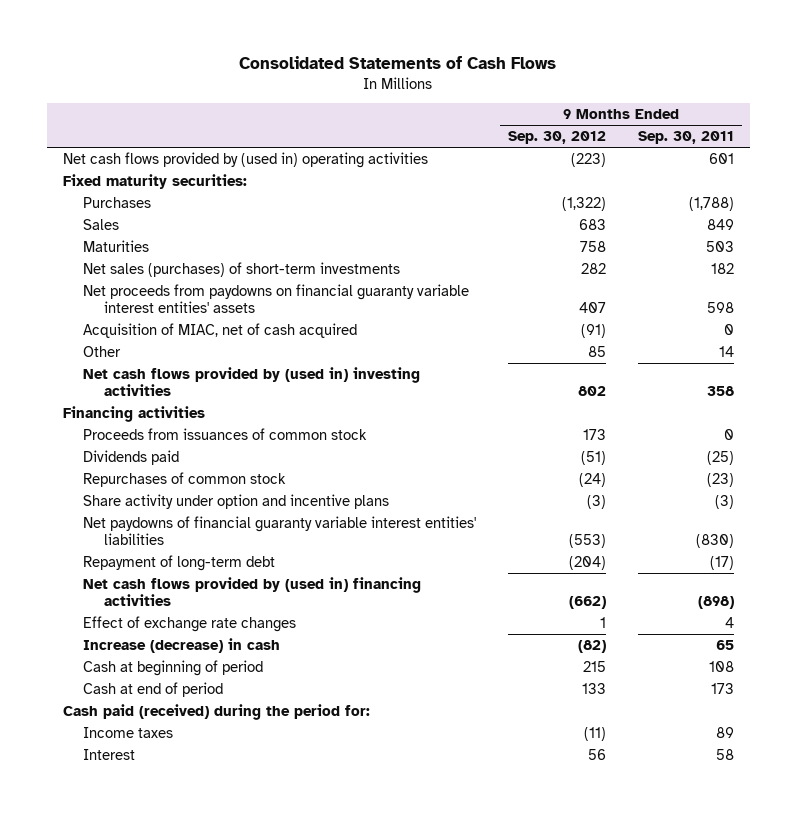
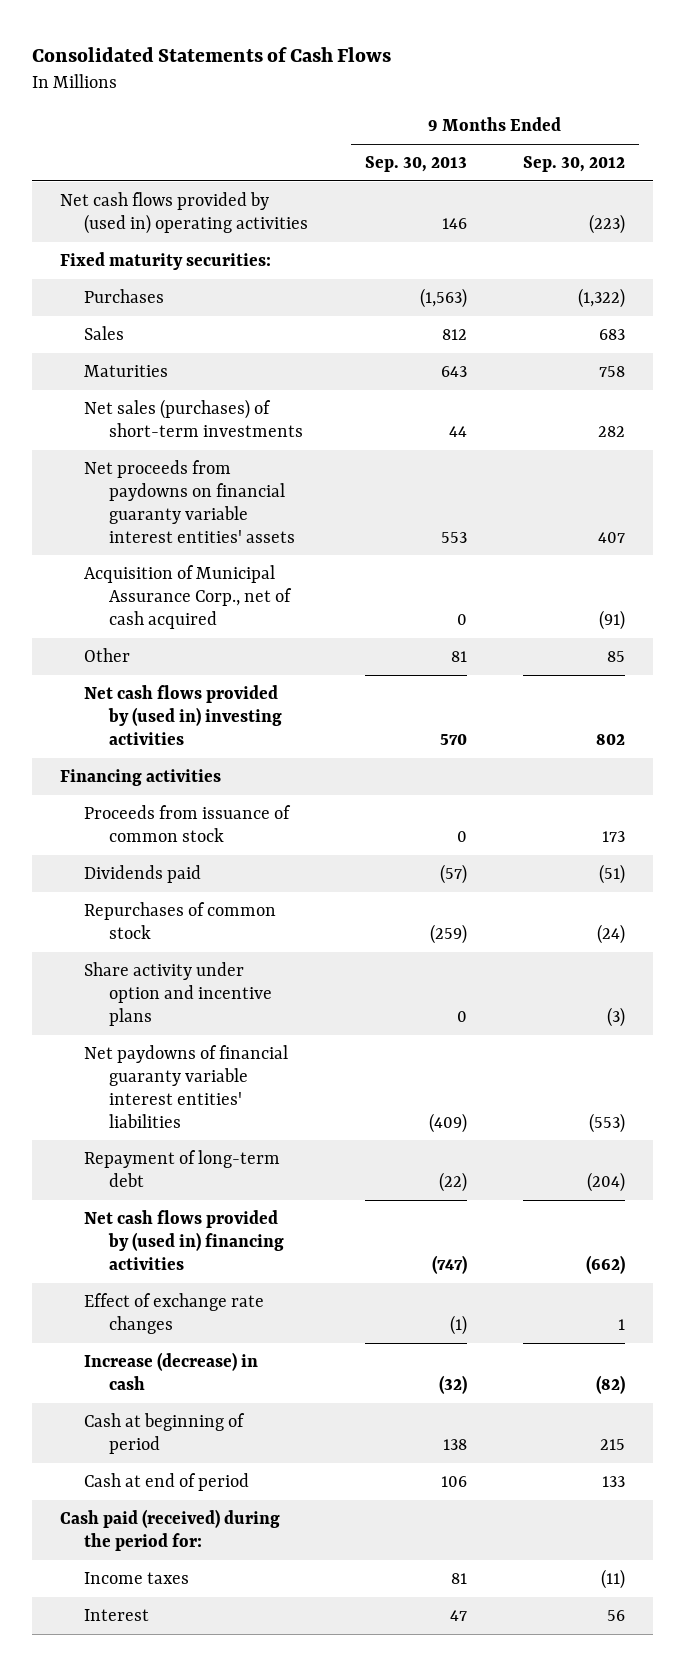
[637,130,734,144] Sep. 30, 2011 -> none
none -> [364,156,467,173] Sep. 30, 2013
[83,322,358,338] Acquisition of MIAC, net of cash acquired -> [84,564,293,629] Acquisition of Municipal Assurance Corp., net of cash acquired
[83,427,368,440] Proceeds from issuances of common stock -> [84,804,292,842] Proceeds from issuance of common stock

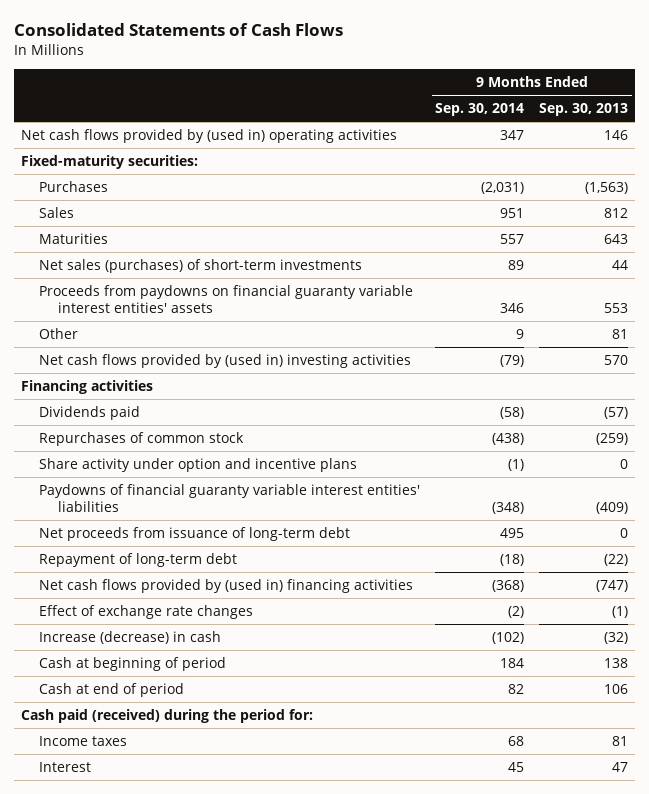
[522,156,625,173] Sep. 30, 2012 -> none
none -> [435,103,525,117] Sep. 30, 2014
[59,251,271,270] Fixed maturity securities: -> [21,155,199,170] Fixed-maturity securities:
[84,564,293,629] Acquisition of Municipal Assurance Corp., net of cash acquired -> none
[84,459,296,543] Net proceeds from paydowns on financial guaranty variable interest entities' assets -> [39,285,414,313] Proceeds from paydowns on financial guaranty variable interest entities' assets
[84,804,292,842] Proceeds from issuance of common stock -> none
[84,1044,289,1128] Net paydowns of financial guaranty variable interest entities' liabilities -> [39,484,421,512] Paydowns of financial guaranty variable interest entities' liabilities
none -> [39,527,351,542] Net proceeds from issuance of long-term debt

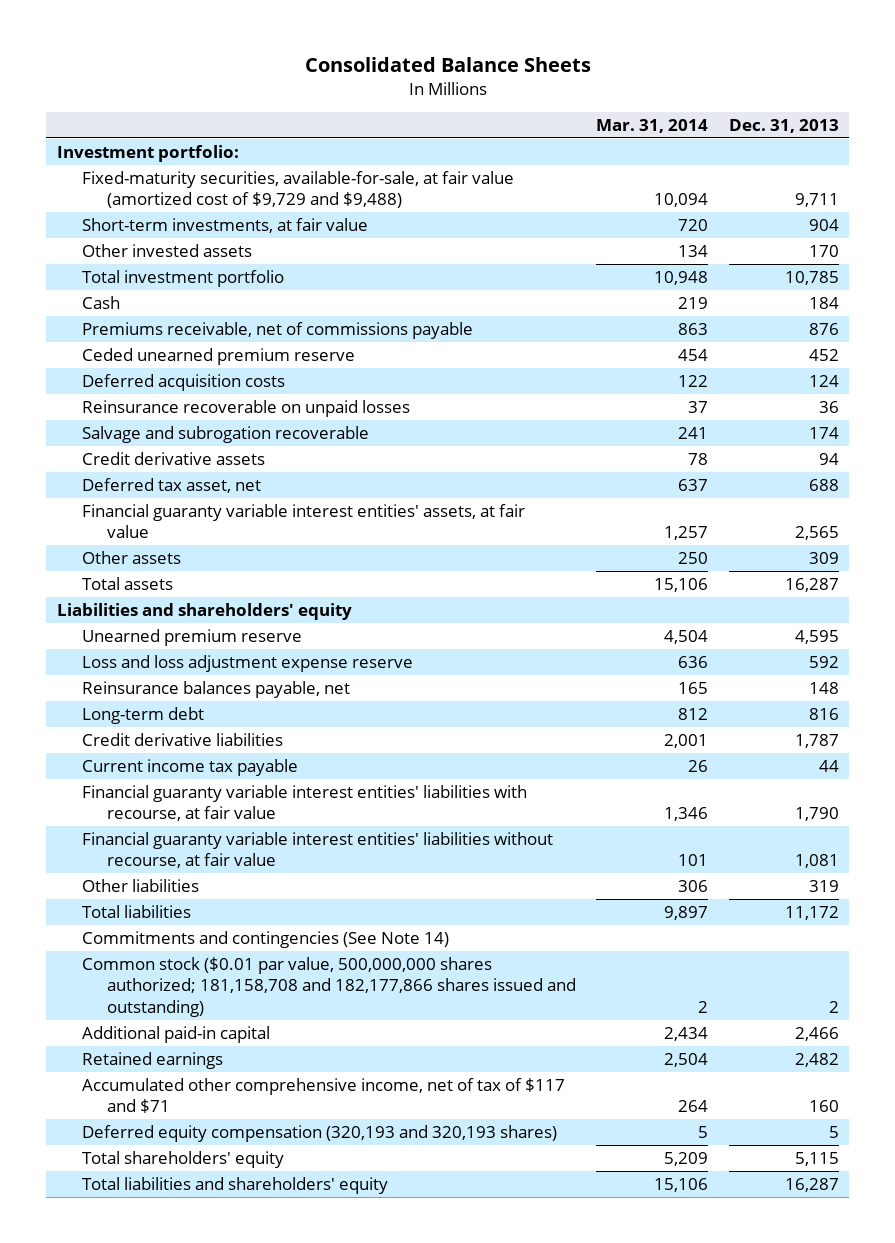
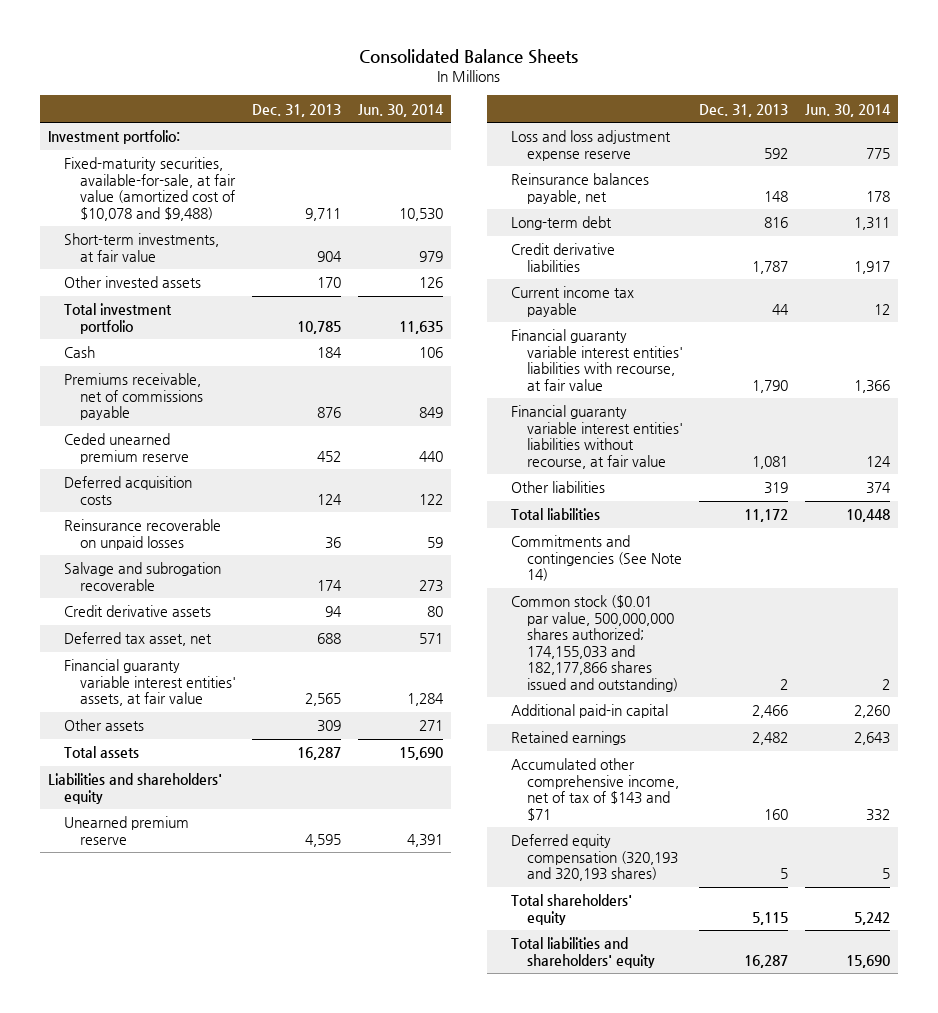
[596,118,709,133] Mar. 31, 2014 -> none
none -> [358,103,445,117] Jun. 30, 2014
[81,170,514,209] Fixed-maturity securities, available-for-sale, at fair value (amortized cost of $9,729 and $9,488) -> [64,157,236,221] Fixed-maturity securities, available-for-sale, at fair value (amortized cost of $10,078 and $9,488)
[81,956,577,1017] Common stock ($0.01 par value, 500,000,000 shares authorized; 181,158,708 and 182,177,866 shares issued and outstanding) -> [510,595,678,692] Common stock ($0.01 par value, 500,000,000 shares authorized; 174,155,033 and 182,177,866 shares issued and outstanding)
[81,1077,565,1114] Accumulated other comprehensive income, net of tax of $117 and $71 -> [510,758,679,821] Accumulated other comprehensive income, net of tax of $143 and $71

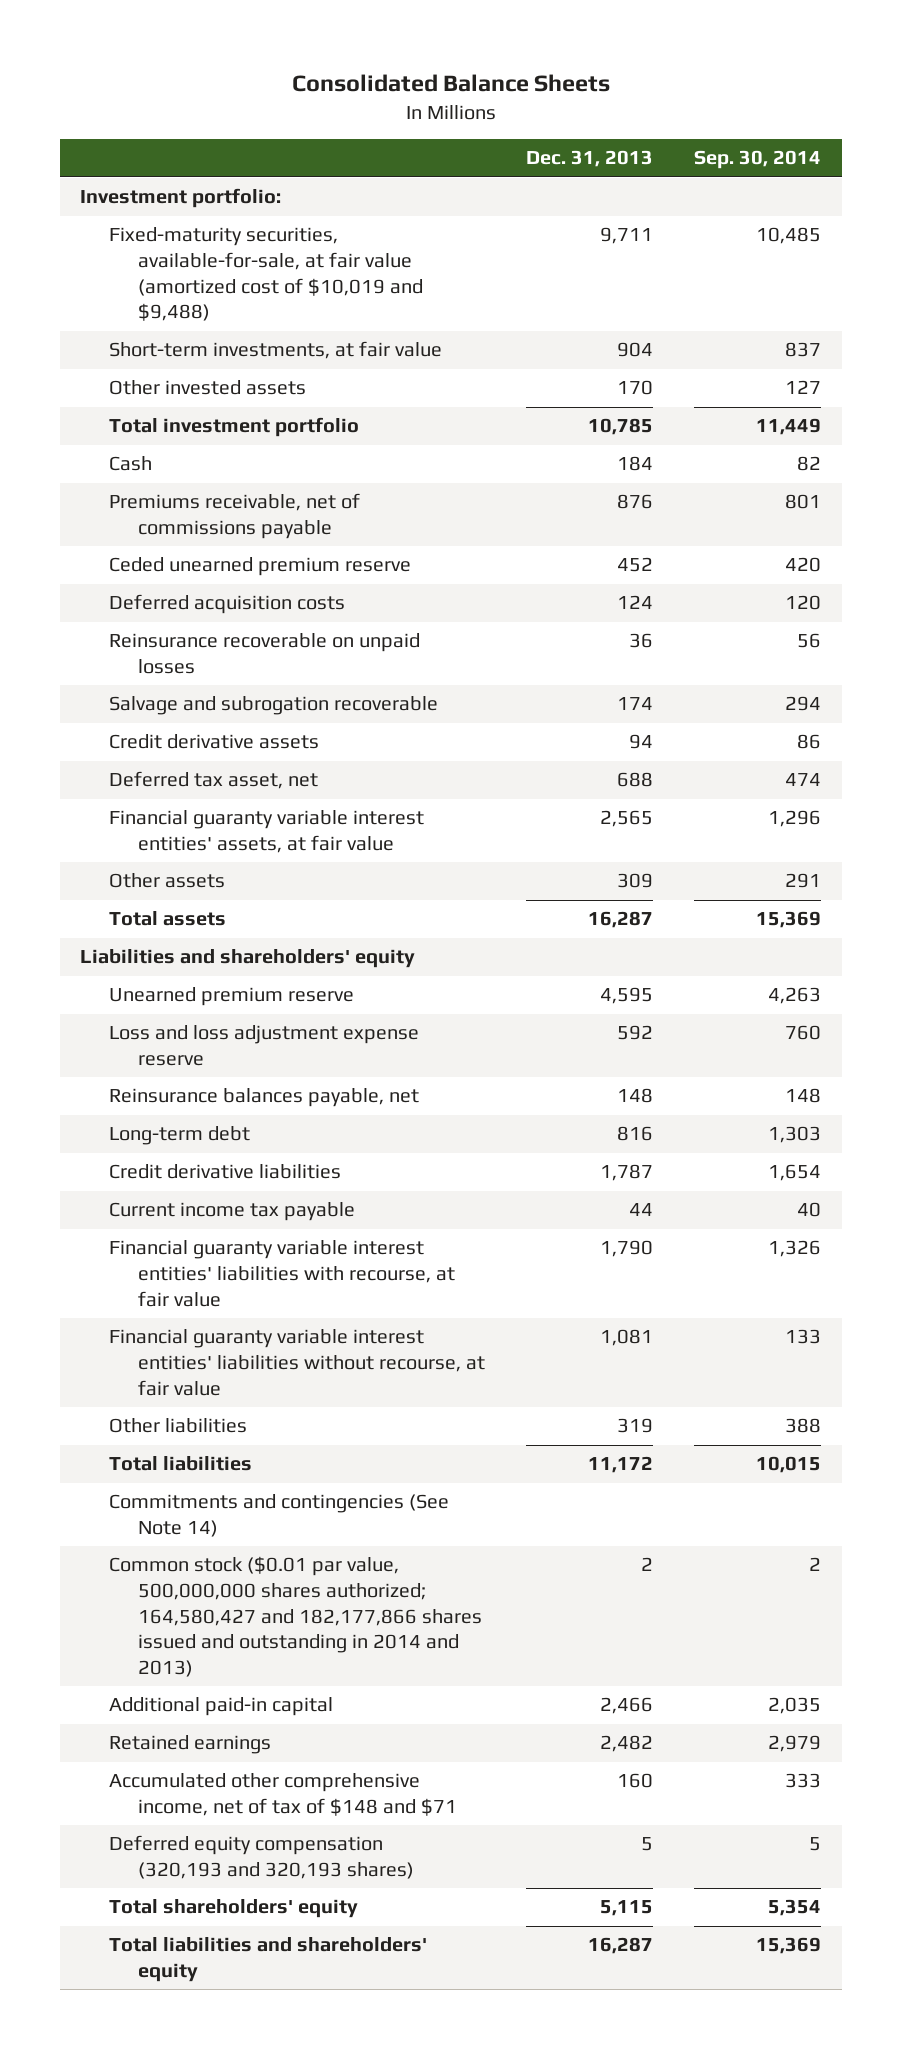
[358,103,445,117] Jun. 30, 2014 -> none
none -> [694,150,822,170] Sep. 30, 2014
[64,157,236,221] Fixed-maturity securities, available-for-sale, at fair value (amortized cost of $10,078 and $9,488) -> [109,227,424,322] Fixed-maturity securities, available-for-sale, at fair value (amortized cost of $10,019 and $9,488)
[510,595,678,692] Common stock ($0.01 par value, 500,000,000 shares authorized; 174,155,033 and 182,177,866 shares issued and outstanding) -> [109,1556,483,1677] Common stock ($0.01 par value, 500,000,000 shares authorized; 164,580,427 and 182,177,866 shares issued and outstanding in 2014 and 2013)
[510,758,679,821] Accumulated other comprehensive income, net of tax of $143 and $71 -> [109,1773,458,1817] Accumulated other comprehensive income, net of tax of $148 and $71

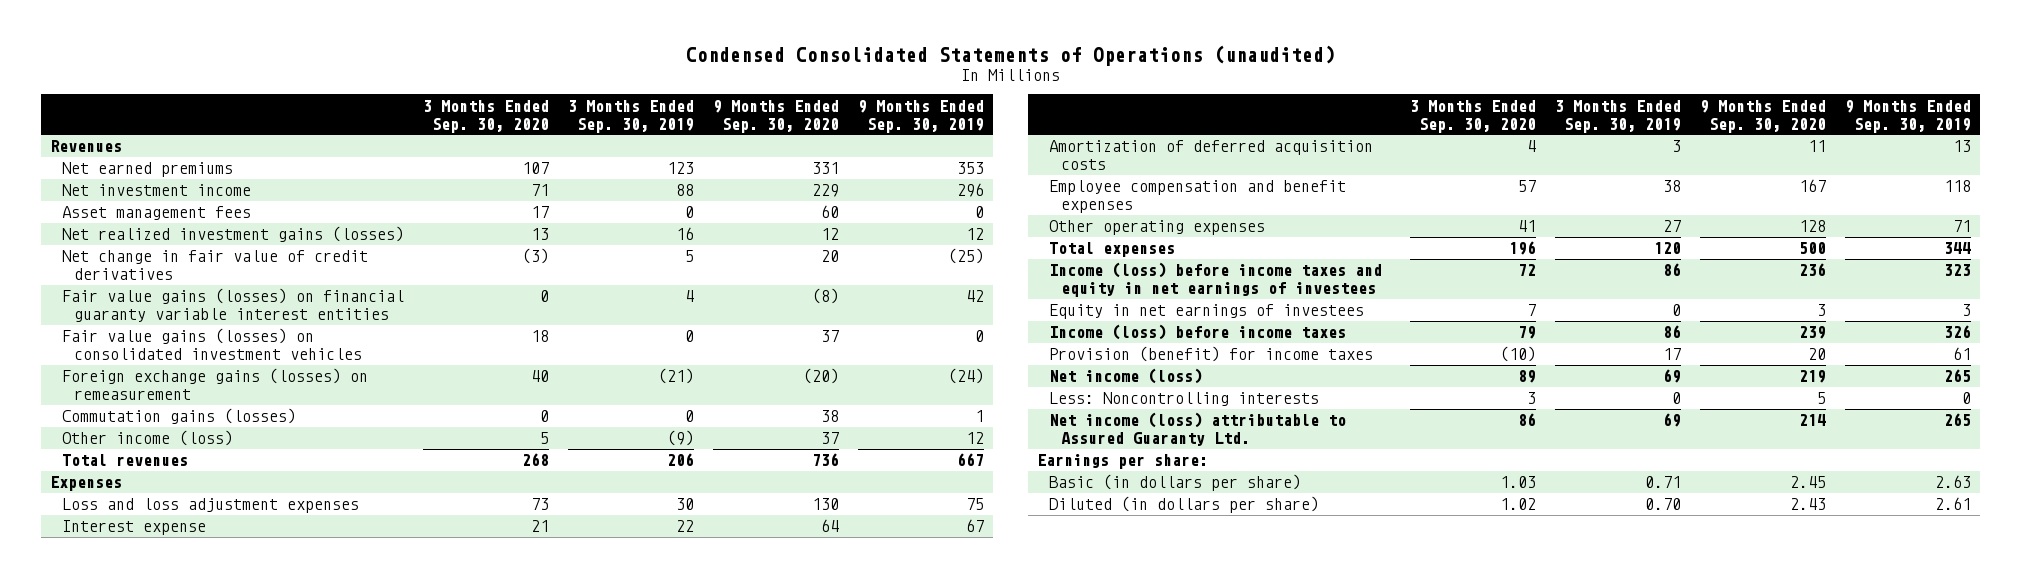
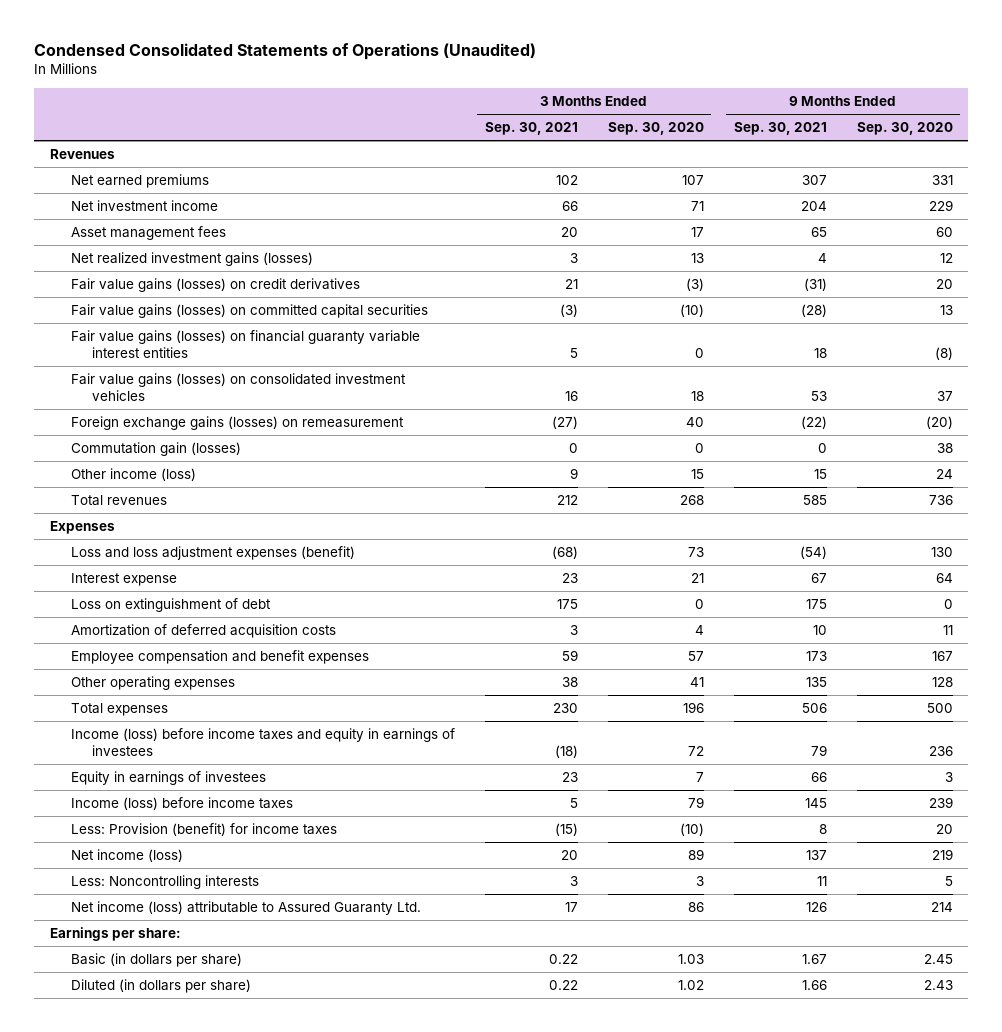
[685,45,1335,67] Condensed Consolidated Statements of Operations (unaudited) -> [34,42,537,60] Condensed Consolidated Statements of Operations (Unaudited)
[568,99,695,133] 3 Months Ended Sep. 30, 2019 -> none
[857,99,984,133] 9 Months Ended Sep. 30, 2019 -> none
none -> [484,122,578,136] Sep. 30, 2021
none -> [733,122,827,136] Sep. 30, 2021
[62,250,369,281] Net change in fair value of credit derivatives -> [70,278,360,293] Fair value gains (losses) on credit derivatives
none -> [70,304,428,319] Fair value gains (losses) on committed capital securities
[62,408,297,425] Commutation gains (losses) -> [70,442,241,457] Commutation gain (losses)
[540,432,550,445] 5 -> [690,469,704,480] 15
[820,432,839,445] 37 -> [935,469,953,480] 24
[62,498,360,514] Loss and loss adjustment expenses -> [70,546,355,561] Loss and loss adjustment expenses (benefit)
none -> [70,598,271,613] Loss on extinguishment of debt
[1049,262,1383,298] Income (loss) before income taxes and equity in net earnings of investees -> [70,728,455,756] Income (loss) before income taxes and equity in earnings of investees
[1049,304,1365,320] Equity in net earnings of investees -> [70,771,266,786] Equity in earnings of investees
[1049,346,1374,363] Provision (benefit) for income taxes -> [70,823,337,837] Less: Provision (benefit) for income taxes

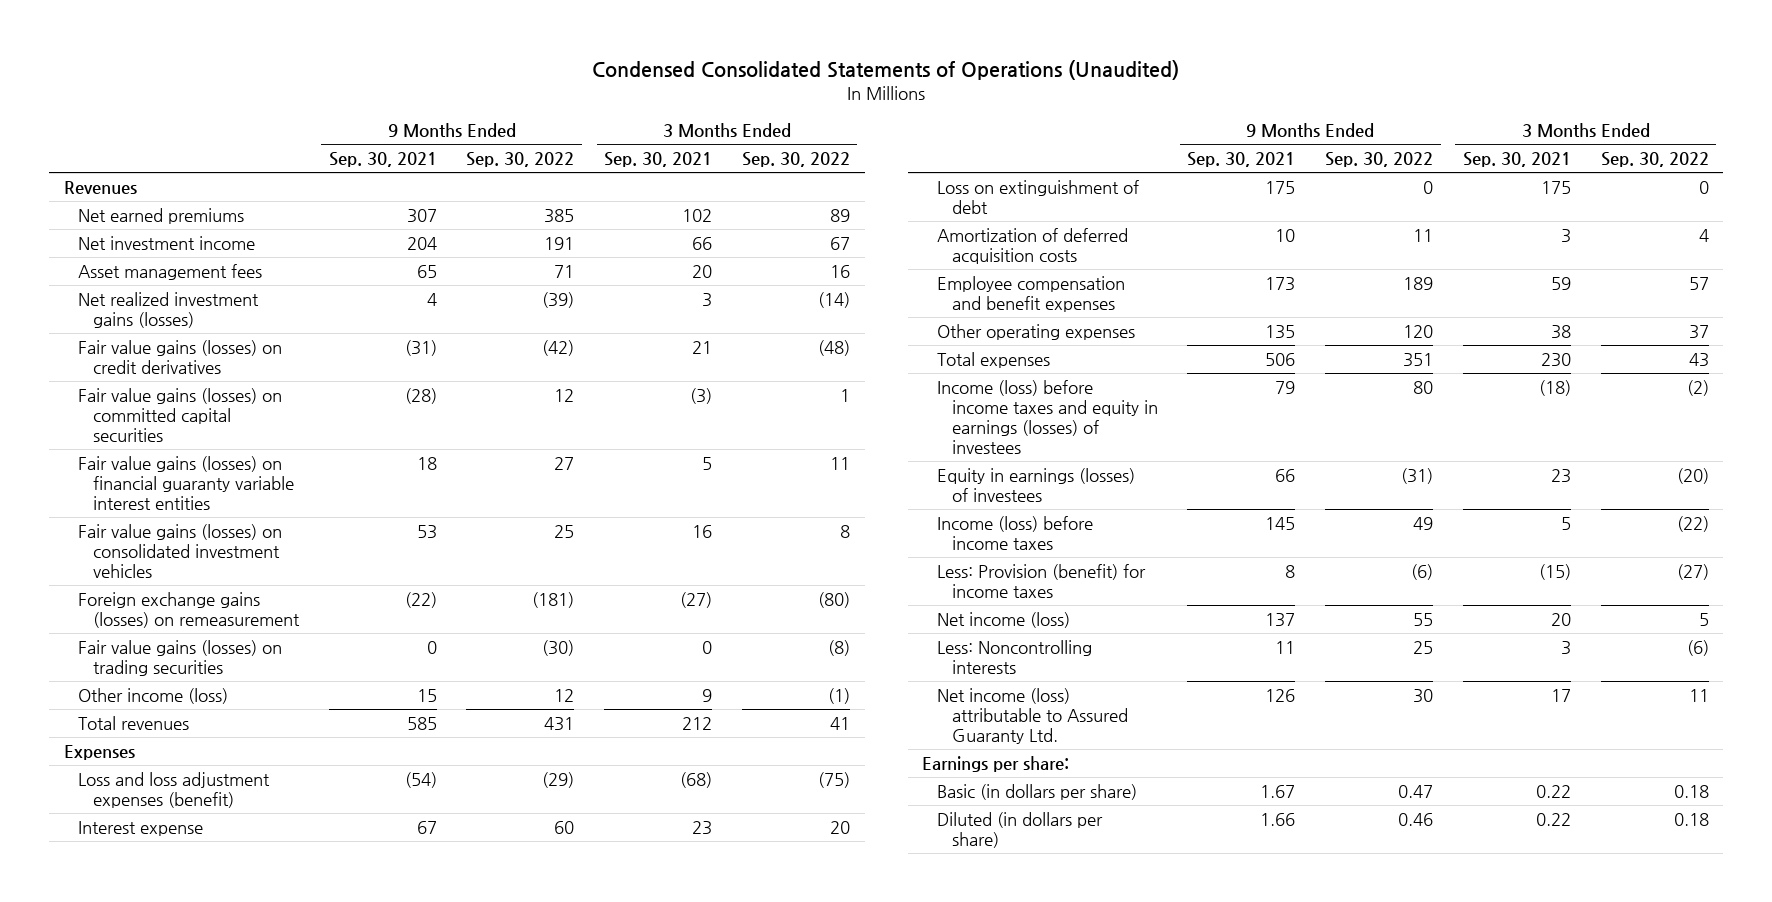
[607,122,704,136] Sep. 30, 2020 -> none
[856,122,953,136] Sep. 30, 2020 -> none
none -> [466,152,575,168] Sep. 30, 2022
none -> [741,152,850,168] Sep. 30, 2022
[70,442,241,457] Commutation gain (losses) -> none
none -> [78,640,283,677] Fair value gains (losses) on trading securities
[70,728,455,756] Income (loss) before income taxes and equity in earnings of investees -> [937,380,1158,454] Income (loss) before income taxes and equity in earnings (losses) of investees
[70,771,266,786] Equity in earnings of investees -> [937,468,1136,503] Equity in earnings (losses) of investees

